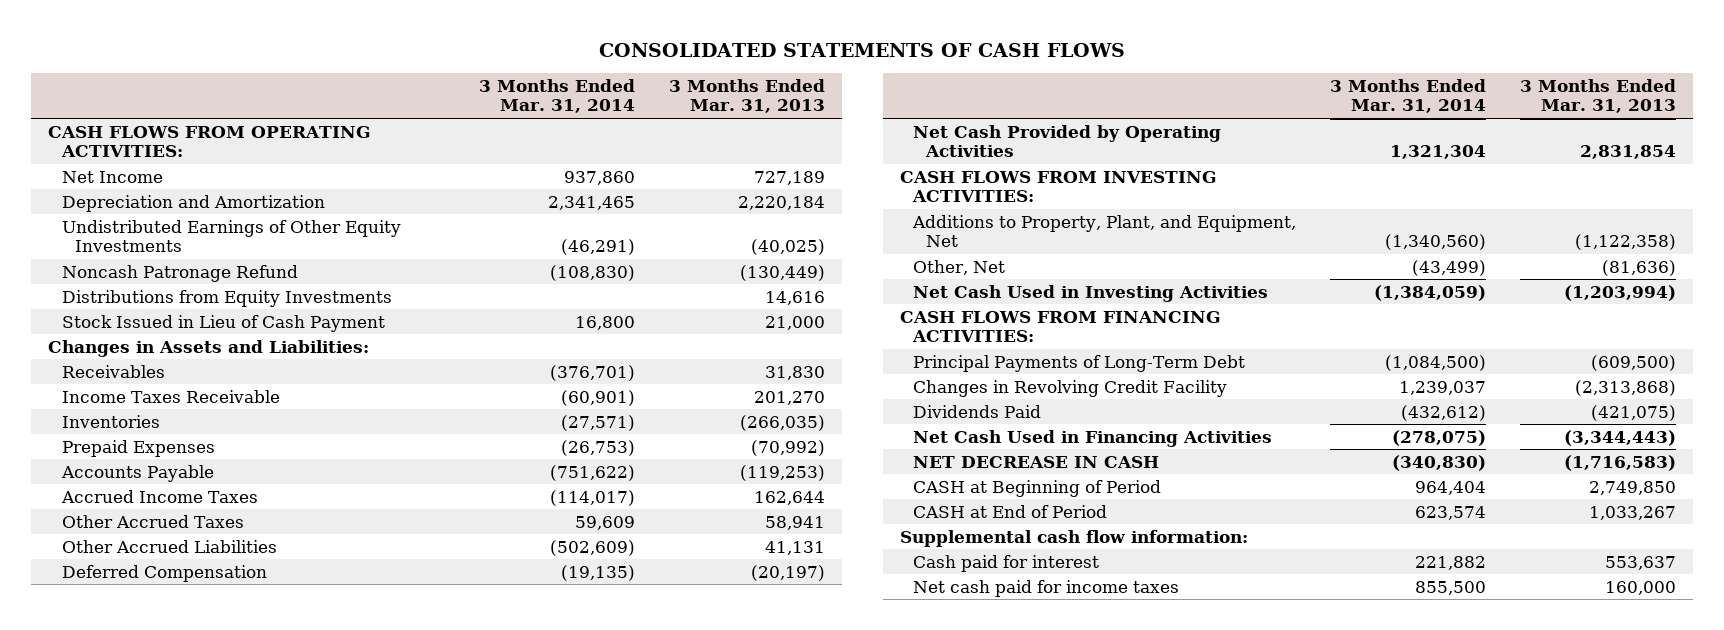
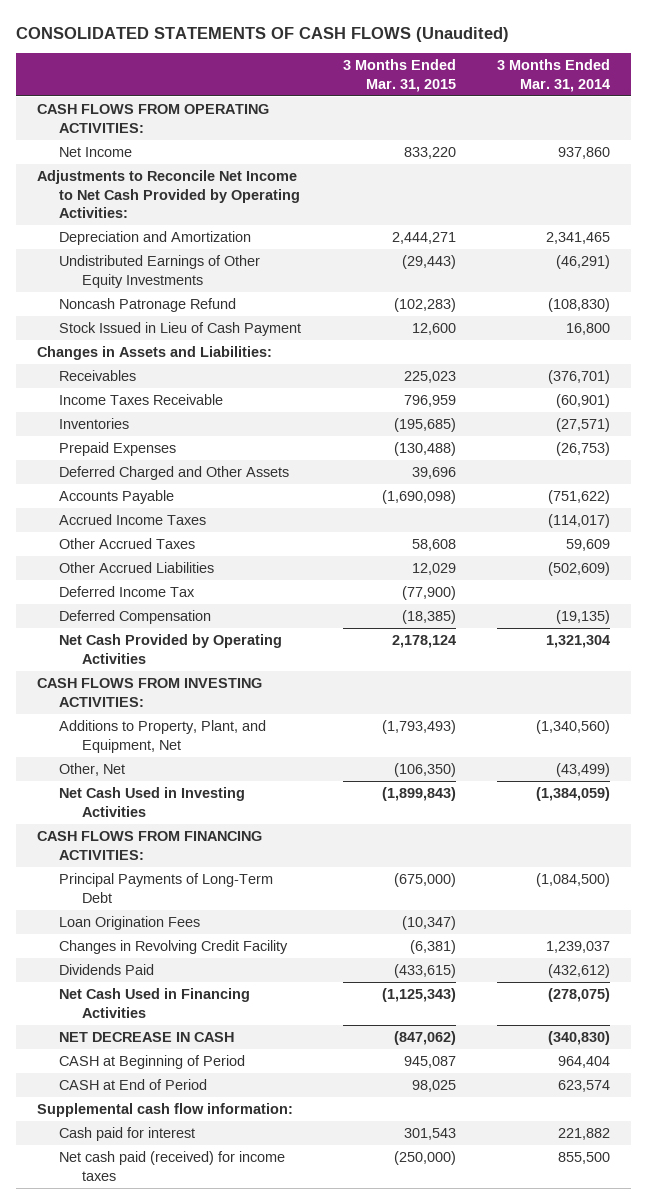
[599,42,1126,57] CONSOLIDATED STATEMENTS OF CASH FLOWS -> [16,26,510,42] CONSOLIDATED STATEMENTS OF CASH FLOWS (Unaudited)
[668,78,825,114] 3 Months Ended Mar. 31, 2013 -> none
none -> [342,59,456,92] 3 Months Ended Mar. 31, 2015
none -> [36,169,301,219] Adjustments to Reconcile Net Income to Net Cash Provided by Operating Activities:
[61,289,392,307] Distributions from Equity Investments -> none
none -> [59,465,290,480] Deferred Charged and Other Assets
none -> [59,585,196,597] Deferred Income Tax
none -> [59,915,201,930] Loan Origination Fees
[913,579,1180,597] Net cash paid for income taxes -> [59,1150,286,1181] Net cash paid (received) for income taxes

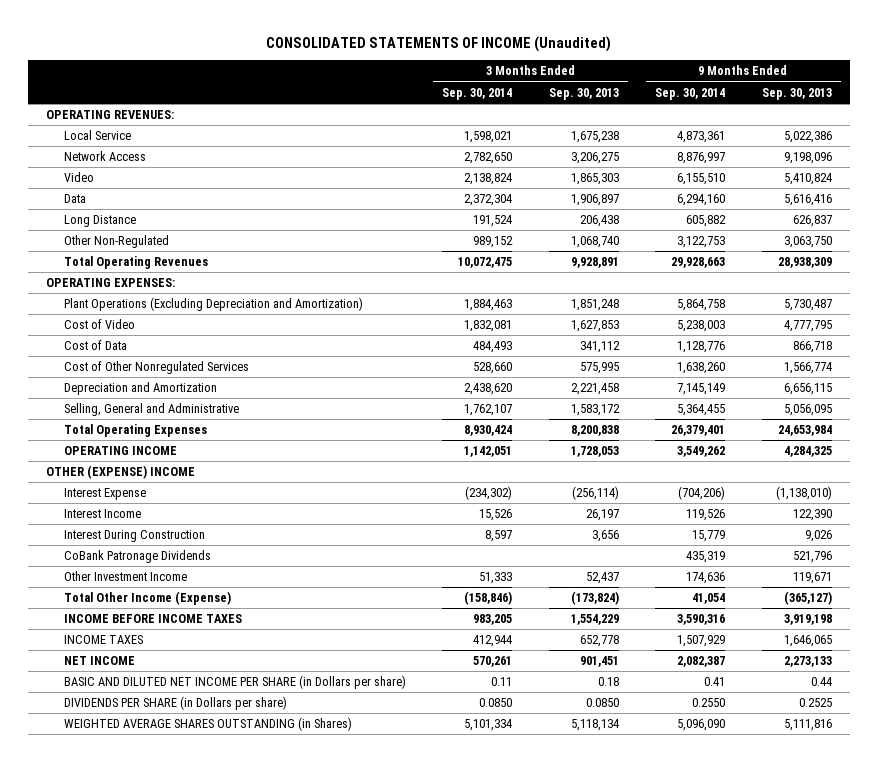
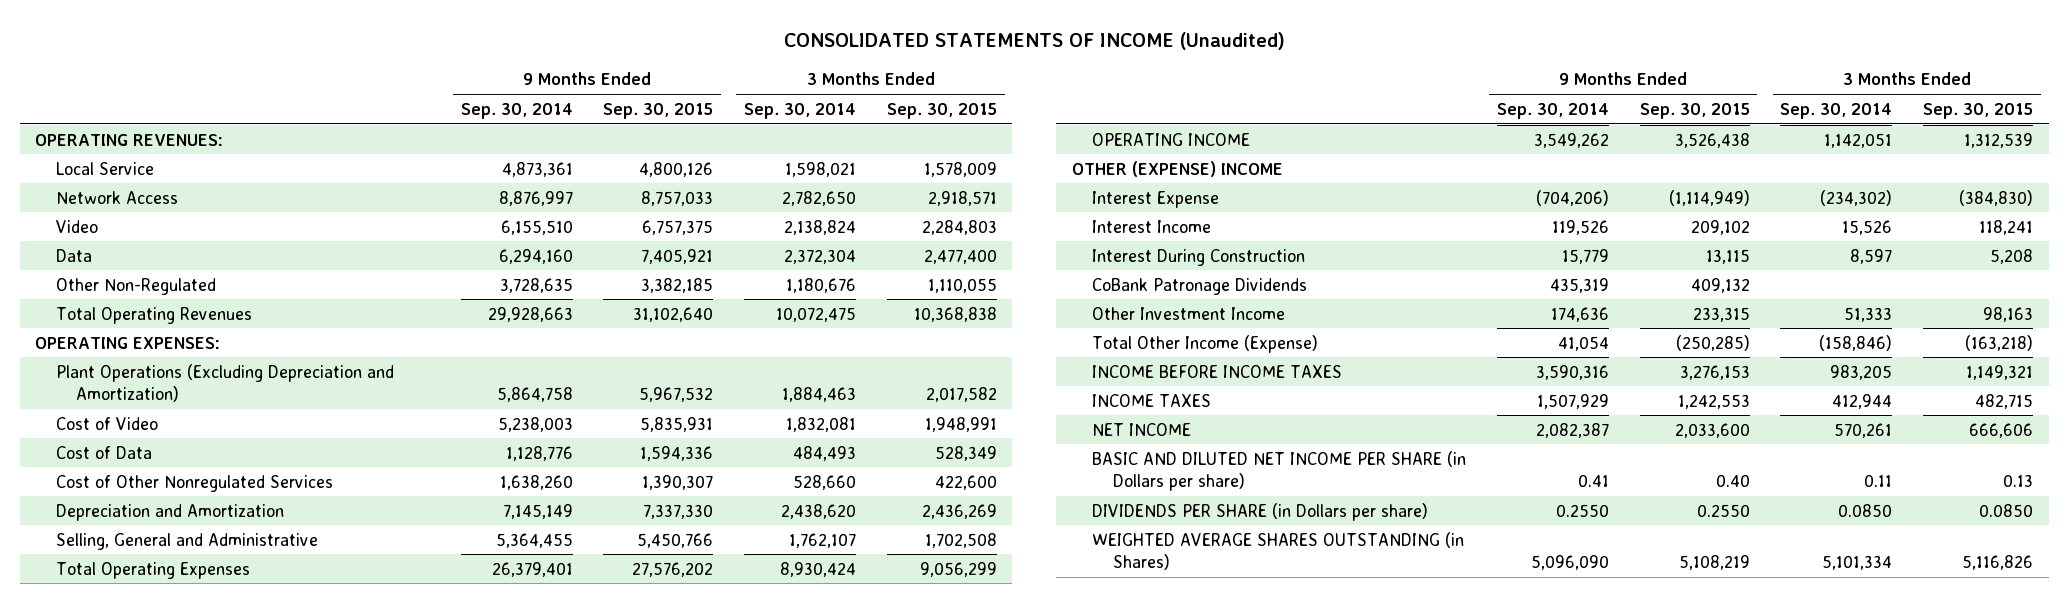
[548,87,619,100] Sep. 30, 2013 -> none
[761,87,832,100] Sep. 30, 2013 -> none
none -> [603,102,714,119] Sep. 30, 2015
none -> [886,102,997,119] Sep. 30, 2015
[64,215,137,228] Long Distance -> none
[473,236,514,249] 989,152 -> [786,277,857,293] 1,180,676
[677,236,726,249] 3,122,753 -> [499,277,573,293] 3,728,635

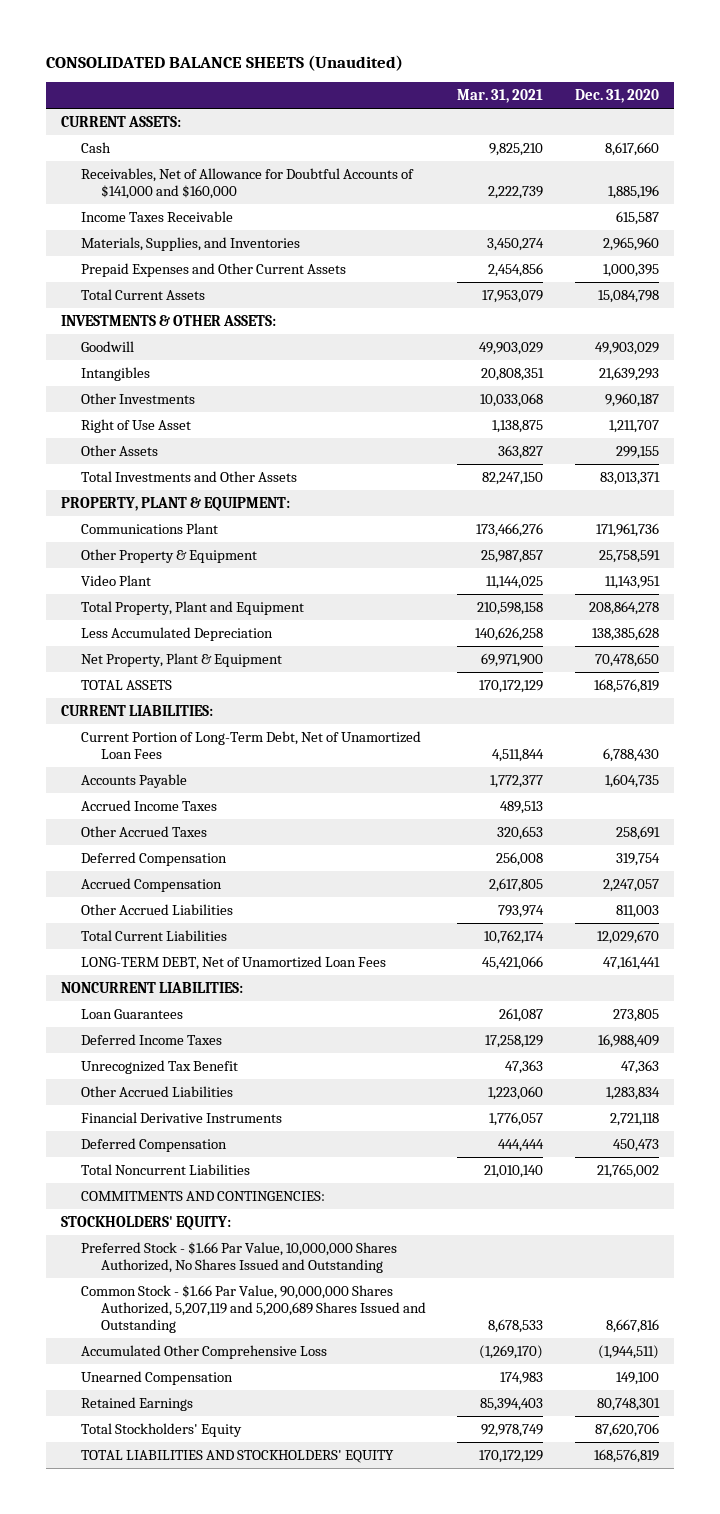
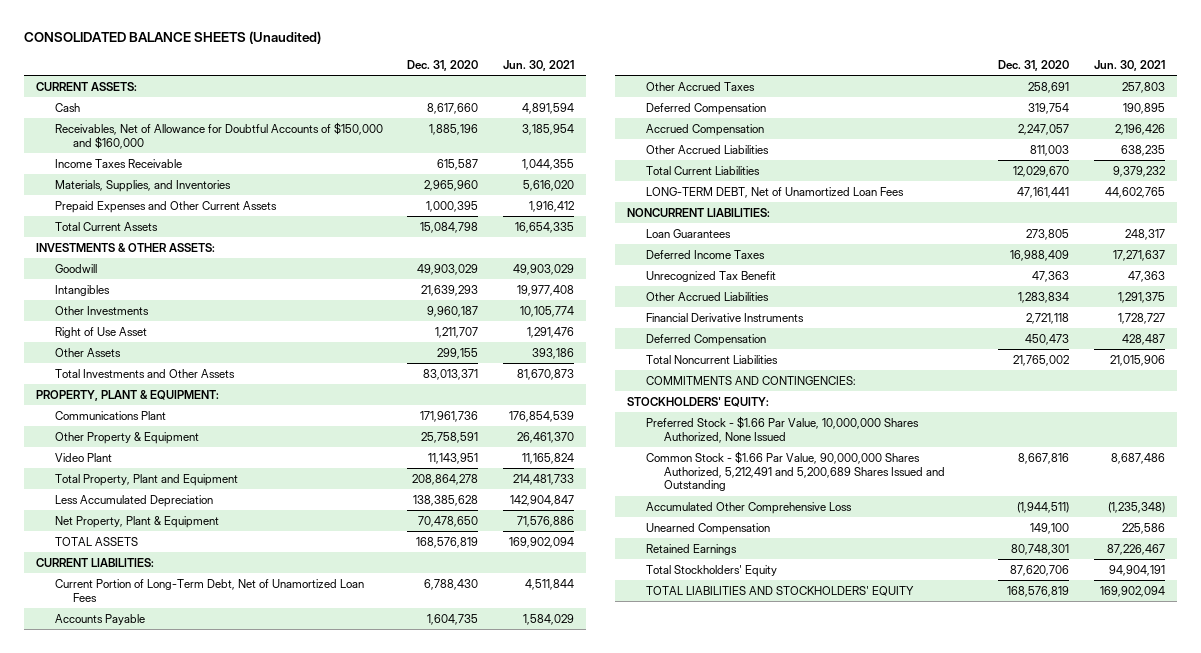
[457,89,544,104] Mar. 31, 2021 -> none
none -> [502,59,574,71] Jun. 30, 2021
[81,167,415,199] Receivables, Net of Allowance for Doubtful Accounts of $141,000 and $160,000 -> [54,121,383,149] Receivables, Net of Allowance for Doubtful Accounts of $150,000 and $160,000
[81,799,218,811] Accrued Income Taxes -> none
[81,1241,398,1273] Preferred Stock - $1.66 Par Value, 10,000,000 Shares Authorized, No Shares Issued and Outstanding -> [645,415,919,443] Preferred Stock - $1.66 Par Value, 10,000,000 Shares Authorized, None Issued
[81,1284,427,1333] Common Stock - $1.66 Par Value, 90,000,000 Shares Authorized, 5,207,119 and 5,200,689 Shares Issued and Outstanding -> [645,450,945,492] Common Stock - $1.66 Par Value, 90,000,000 Shares Authorized, 5,212,491 and 5,200,689 Shares Issued and Outstanding

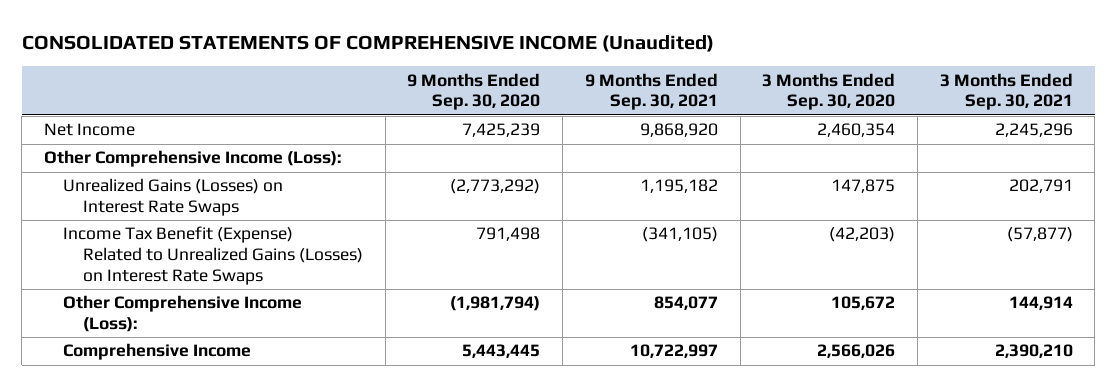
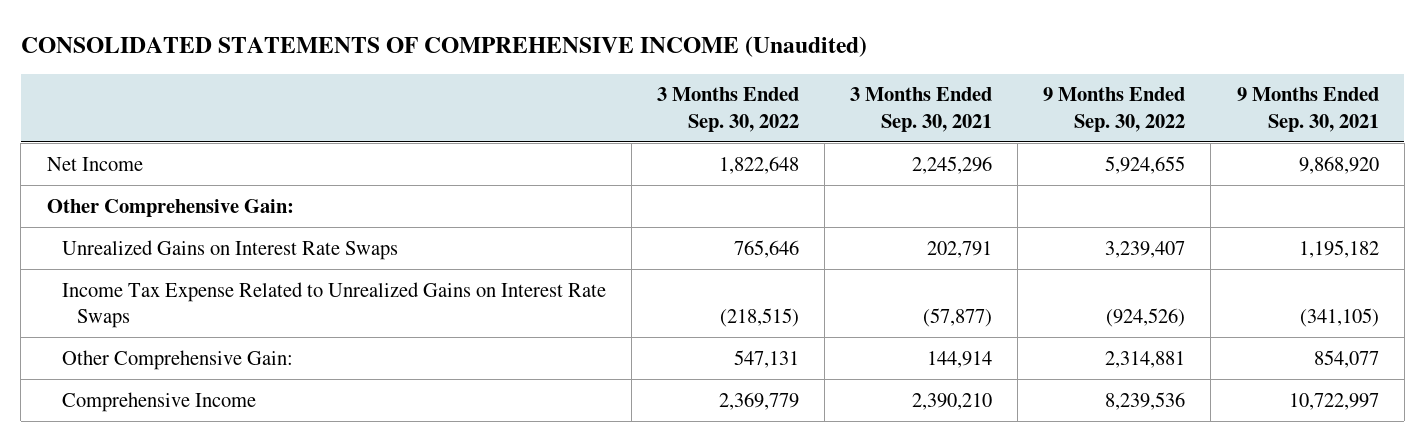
[407,72,541,111] 9 Months Ended Sep. 30, 2020 -> none
[762,72,896,111] 3 Months Ended Sep. 30, 2020 -> none
none -> [656,87,799,132] 3 Months Ended Sep. 30, 2022
none -> [1043,87,1186,132] 9 Months Ended Sep. 30, 2022
[43,150,341,168] Other Comprehensive Income (Loss): -> [46,198,294,217] Other Comprehensive Gain:
[63,178,284,216] Unrealized Gains (Losses) on Interest Rate Swaps -> [61,239,398,260] Unrealized Gains on Interest Rate Swaps
[63,226,363,285] Income Tax Benefit (Expense) Related to Unrealized Gains (Losses) on Interest Rate Swaps -> [61,281,606,329] Income Tax Expense Related to Unrealized Gains on Interest Rate Swaps
[63,295,303,332] Other Comprehensive Income (Loss): -> [61,349,293,370] Other Comprehensive Gain:

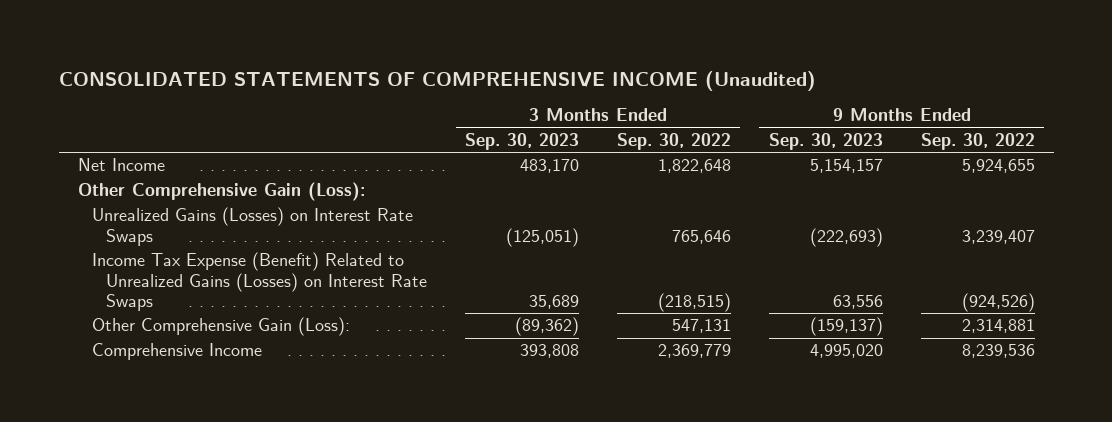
[850,87,993,132] 3 Months Ended Sep. 30, 2021 -> none
[1236,87,1379,132] 9 Months Ended Sep. 30, 2021 -> none
none -> [465,133,580,151] Sep. 30, 2023
none -> [768,133,883,151] Sep. 30, 2023
[46,198,294,217] Other Comprehensive Gain: -> [77,182,365,202] Other Comprehensive Gain (Loss):
[61,239,398,260] Unrealized Gains on Interest Rate Swaps -> [91,207,413,246] Unrealized Gains (Losses) on Interest Rate Swaps
[61,281,606,329] Income Tax Expense Related to Unrealized Gains on Interest Rate Swaps -> [91,252,428,311] Income Tax Expense (Benefit) Related to Unrealized Gains (Losses) on Interest Rate Swaps
[61,349,293,370] Other Comprehensive Gain: -> [91,317,350,337] Other Comprehensive Gain (Loss):

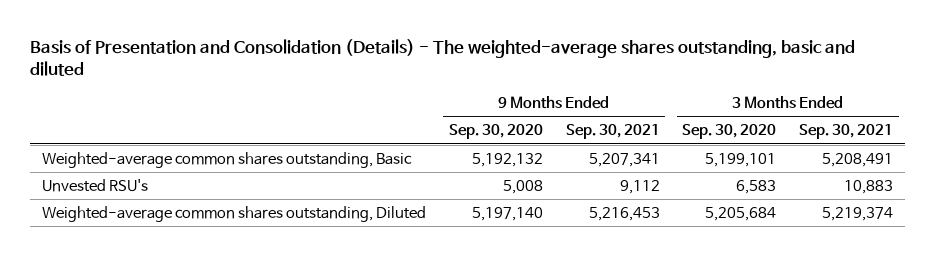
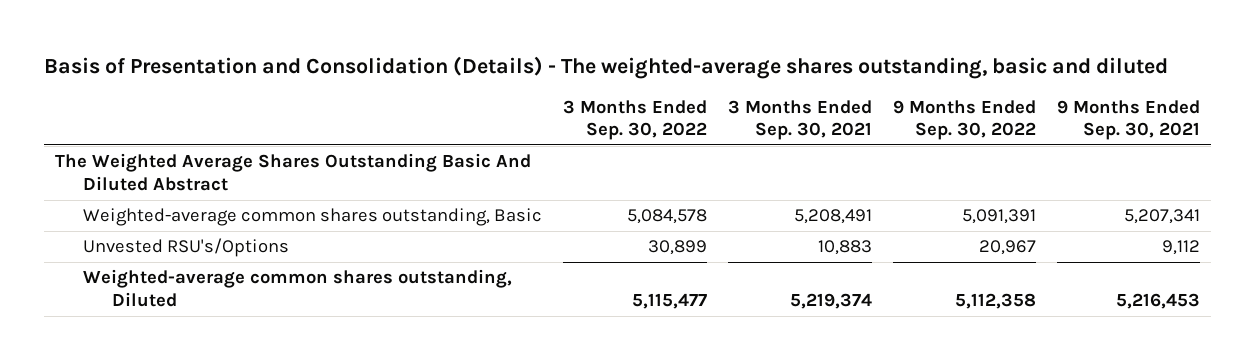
[448,124,543,140] Sep. 30, 2020 -> none
[682,124,777,140] Sep. 30, 2020 -> none
none -> [563,99,708,141] 3 Months Ended Sep. 30, 2022
none -> [893,99,1037,141] 9 Months Ended Sep. 30, 2022
none -> [54,153,531,191] The Weighted Average Shares Outstanding Basic And Diluted Abstract
[41,178,148,192] Unvested RSU's -> [83,238,290,258] Unvested RSU's/Options

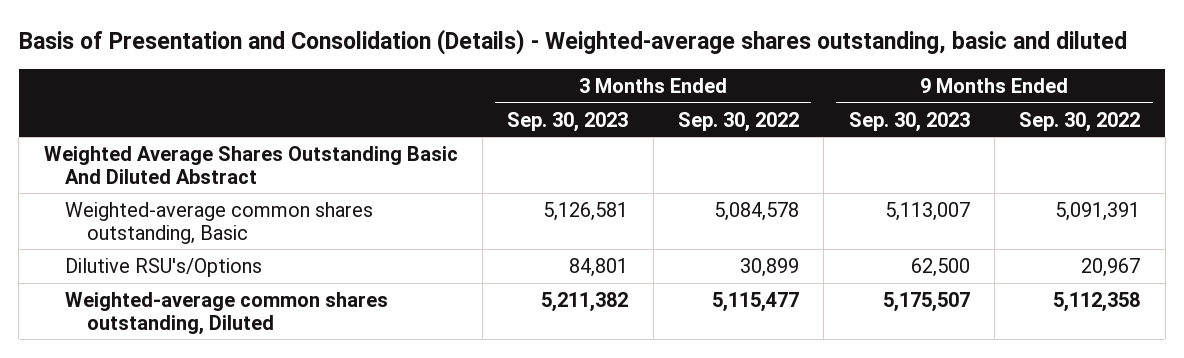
[44,55,1169,79] Basis of Presentation and Consolidation (Details) - The weighted-average shares outstanding, basic and diluted -> [18,29,1127,56] Basis of Presentation and Consolidation (Details) - Weighted-average shares outstanding, basic and diluted
[728,99,873,141] 3 Months Ended Sep. 30, 2021 -> none
[1057,99,1201,141] 9 Months Ended Sep. 30, 2021 -> none
none -> [507,111,629,132] Sep. 30, 2023
none -> [848,111,970,132] Sep. 30, 2023
[54,153,531,191] The Weighted Average Shares Outstanding Basic And Diluted Abstract -> [43,145,458,184] Weighted Average Shares Outstanding Basic And Diluted Abstract
[83,238,290,258] Unvested RSU's/Options -> [65,257,263,277] Dilutive RSU's/Options

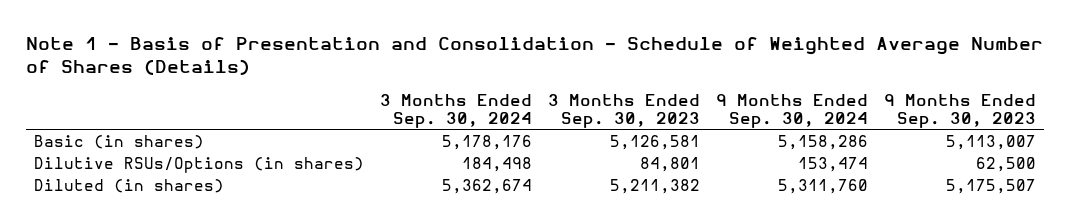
[18,29,1127,56] Basis of Presentation and Consolidation (Details) - Weighted-average shares outstanding, basic and diluted -> [25,36,1043,76] Note 1 - Basis of Presentation and Consolidation - Schedule of Weighted Average Number of Shares (Details)
[677,111,799,132] Sep. 30, 2022 -> none
[1019,111,1141,132] Sep. 30, 2022 -> none
none -> [380,93,533,128] 3 Months Ended Sep. 30, 2024
none -> [716,93,869,128] 9 Months Ended Sep. 30, 2024
[43,145,458,184] Weighted Average Shares Outstanding Basic And Diluted Abstract -> none
[65,201,374,244] Weighted-average common shares outstanding, Basic -> [33,135,204,150] Basic (in shares)
[65,257,263,277] Dilutive RSU's/Options -> [33,157,364,174] Dilutive RSUs/Options (in shares)
[65,291,389,335] Weighted-average common shares outstanding, Diluted -> [33,179,224,194] Diluted (in shares)

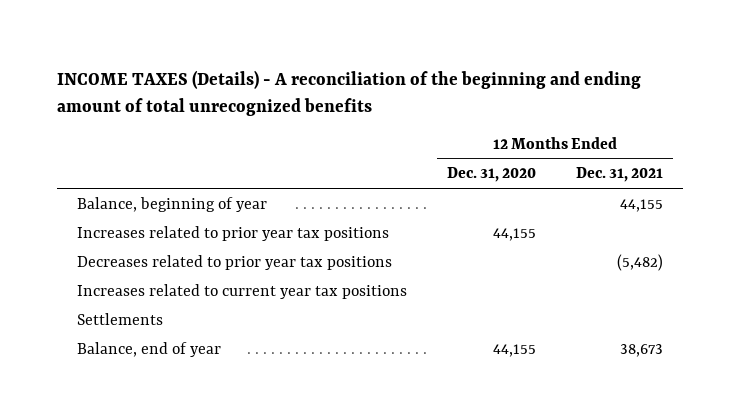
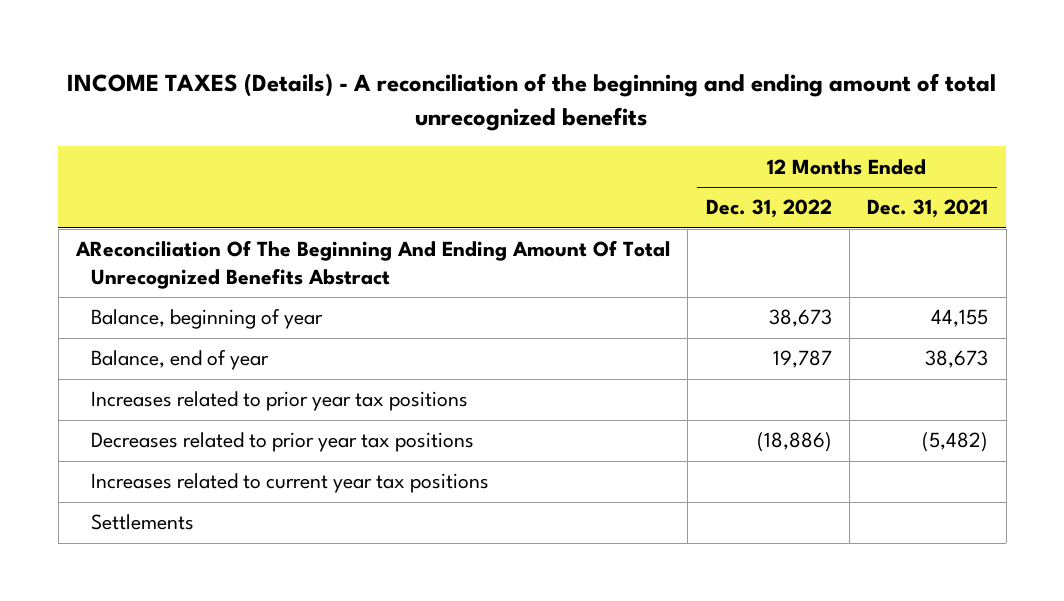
[447,167,537,183] Dec. 31, 2020 -> none
none -> [705,199,832,219] Dec. 31, 2022
none -> [74,240,670,290] AReconciliation Of The Beginning And Ending Amount Of Total Unrecognized Benefits Abstract
[77,341,222,357] Balance, end of year -> [91,349,270,371] Balance, end of year

